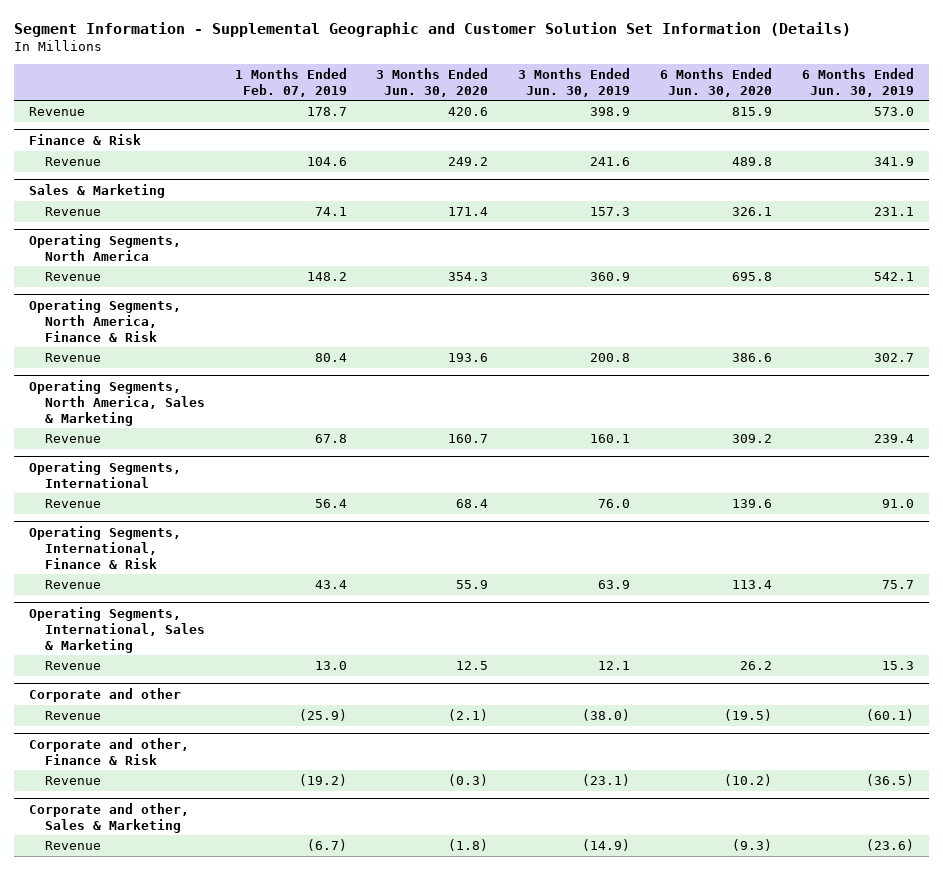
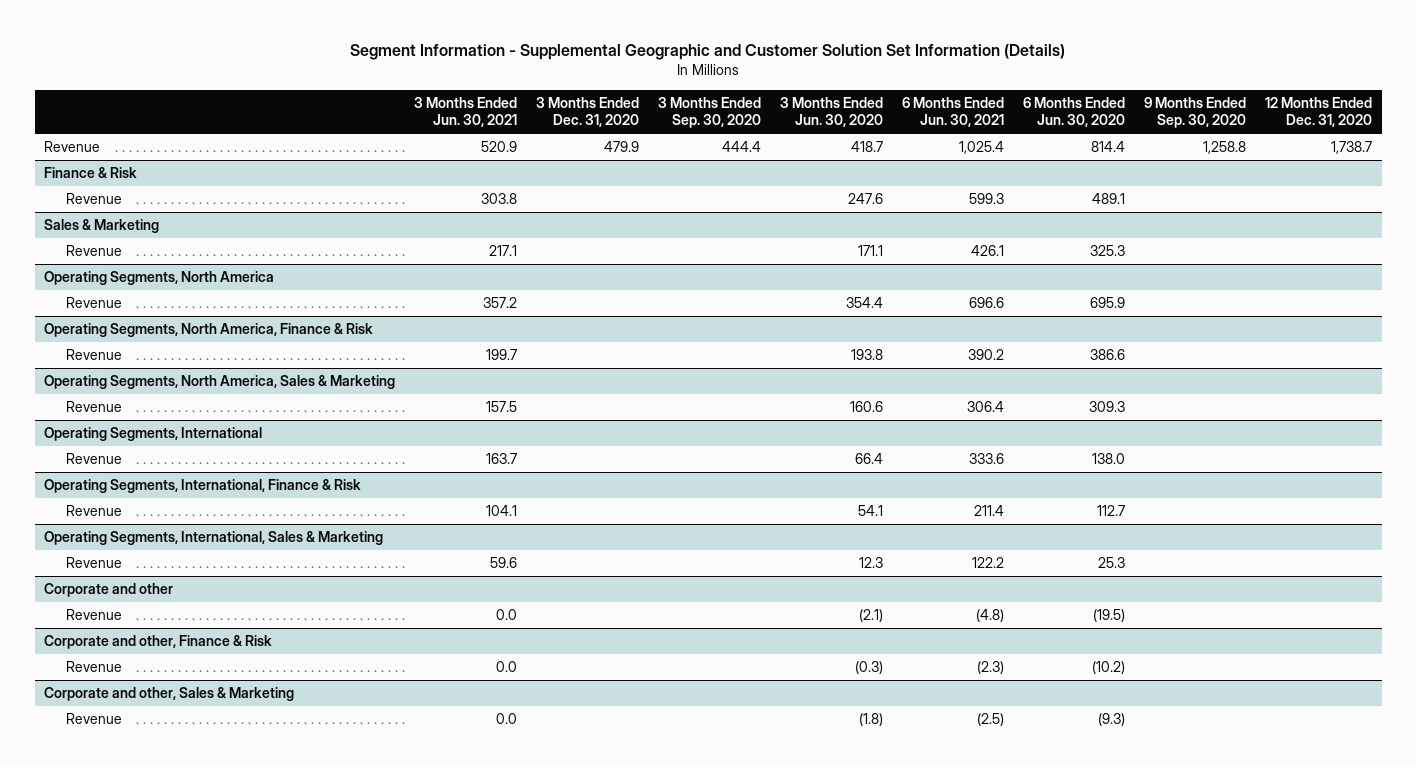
[234,67,347,97] 1 Months Ended Feb. 07, 2019 -> none
[518,67,631,97] 3 Months Ended Jun. 30, 2019 -> none
[801,67,914,97] 6 Months Ended Jun. 30, 2019 -> none
none -> [414,96,518,128] 3 Months Ended Jun. 30, 2021
none -> [536,96,640,128] 3 Months Ended Dec. 31, 2020
none -> [658,96,762,129] 3 Months Ended Sep. 30, 2020
none -> [902,96,1005,128] 6 Months Ended Jun. 30, 2021
none -> [1144,96,1247,129] 9 Months Ended Sep. 30, 2020
none -> [1265,96,1373,128] 12 Months Ended Dec. 31, 2020
[448,107,489,117] 420.6 -> [851,141,884,153] 418.7
[732,107,773,117] 815.9 -> [1091,141,1126,153] 814.4
[448,157,489,167] 249.2 -> [848,193,884,205] 247.6
[732,157,773,167] 489.8 -> [1092,193,1126,205] 489.1
[448,207,489,217] 171.4 -> [858,245,884,257] 171.1
[732,207,773,217] 326.1 -> [1090,245,1126,257] 325.3
[448,272,489,282] 354.3 -> [846,297,884,309] 354.4
[732,272,773,282] 695.8 -> [1090,297,1126,309] 695.9
[448,353,489,363] 193.6 -> [851,349,884,361] 193.8
[448,434,489,444] 160.7 -> [850,401,884,413] 160.6
[732,434,773,444] 309.2 -> [1089,401,1126,413] 309.3
[456,499,489,509] 68.4 -> [855,453,884,465] 66.4
[732,499,773,509] 139.6 -> [1092,453,1126,465] 138.0
[456,580,489,590] 55.9 -> [858,505,884,517] 54.1
[732,580,773,590] 113.4 -> [1097,505,1126,517] 112.7
[456,661,489,671] 12.5 -> [859,557,884,569] 12.3
[740,661,773,671] 26.2 -> [1098,557,1126,569] 25.3

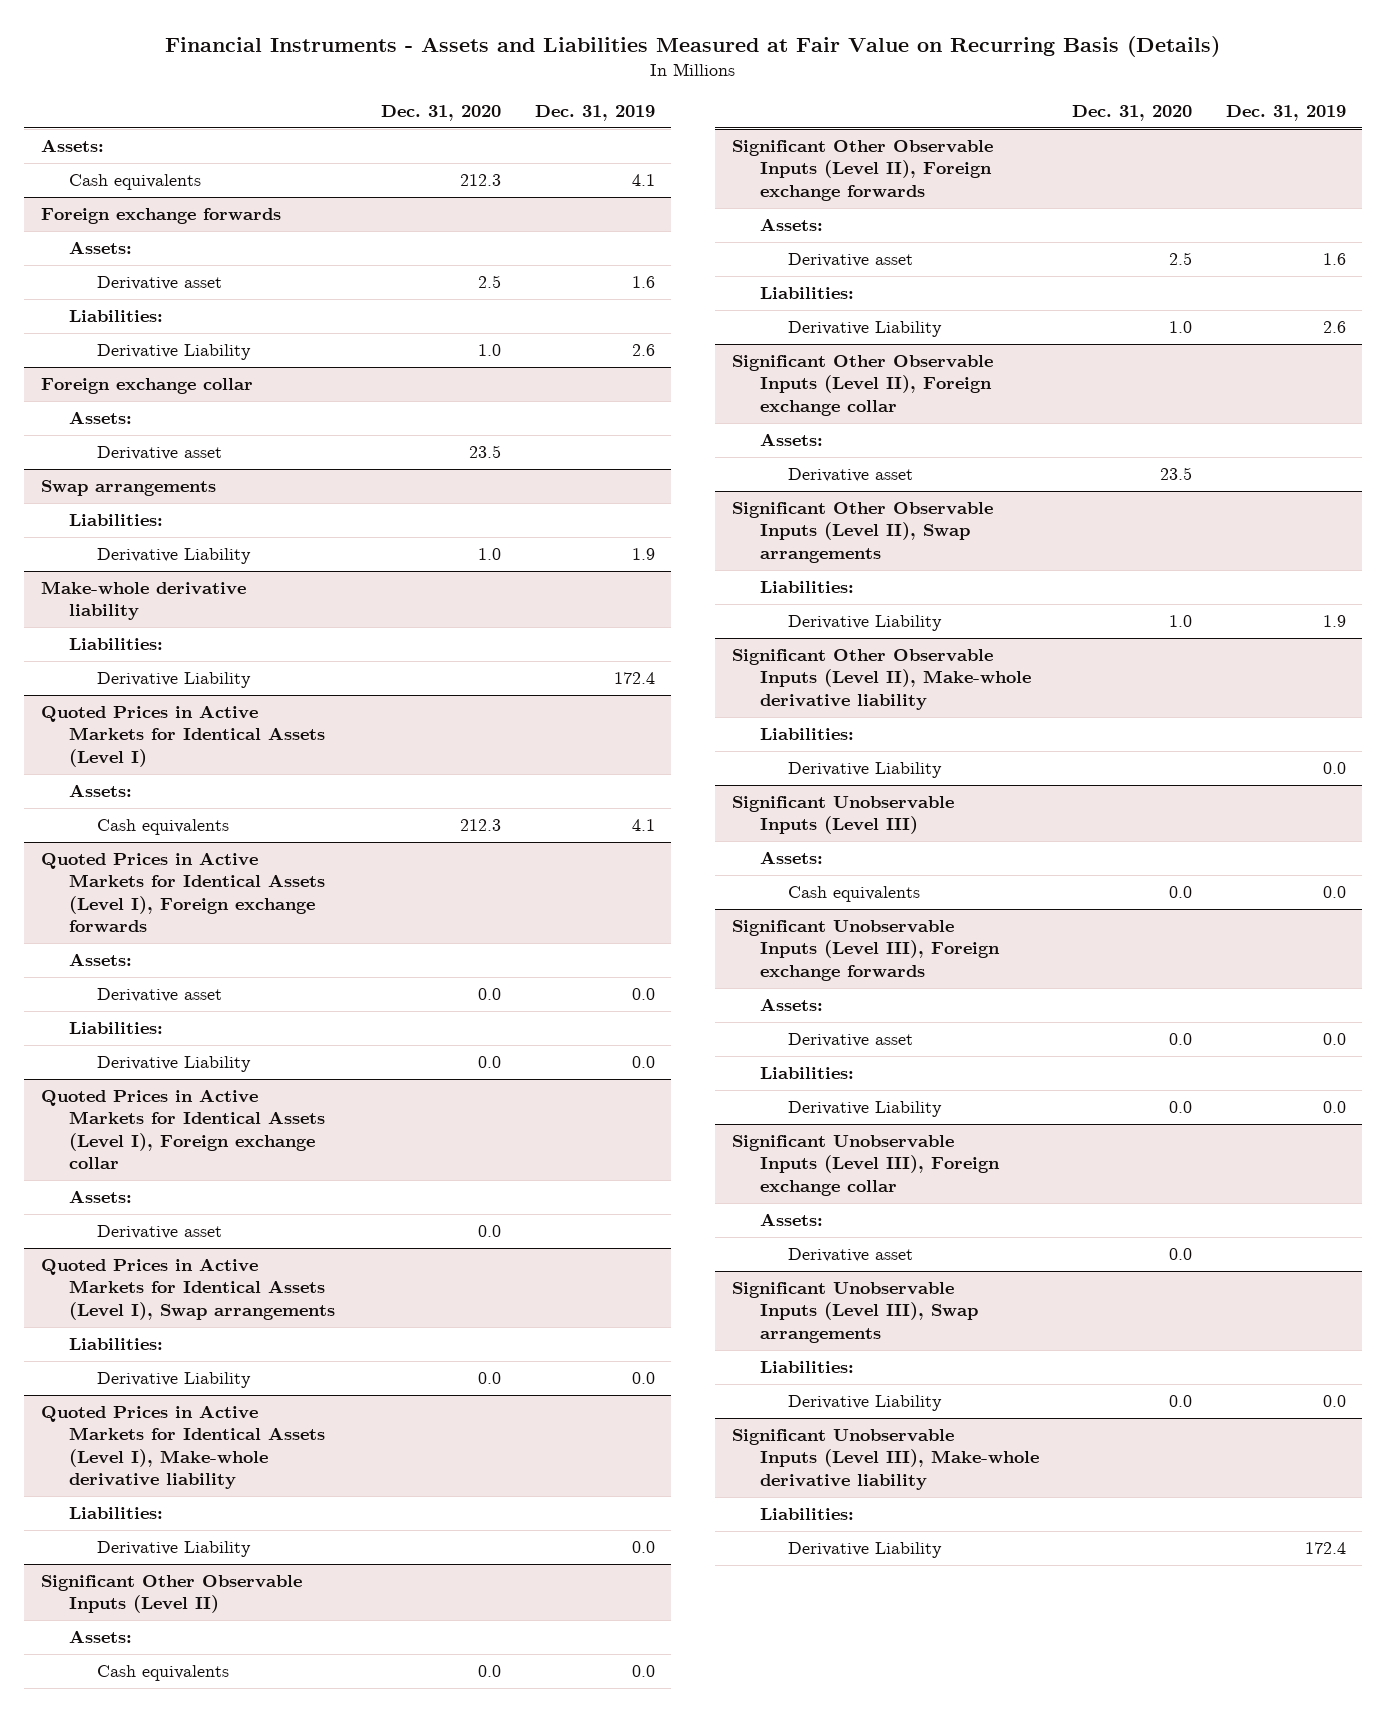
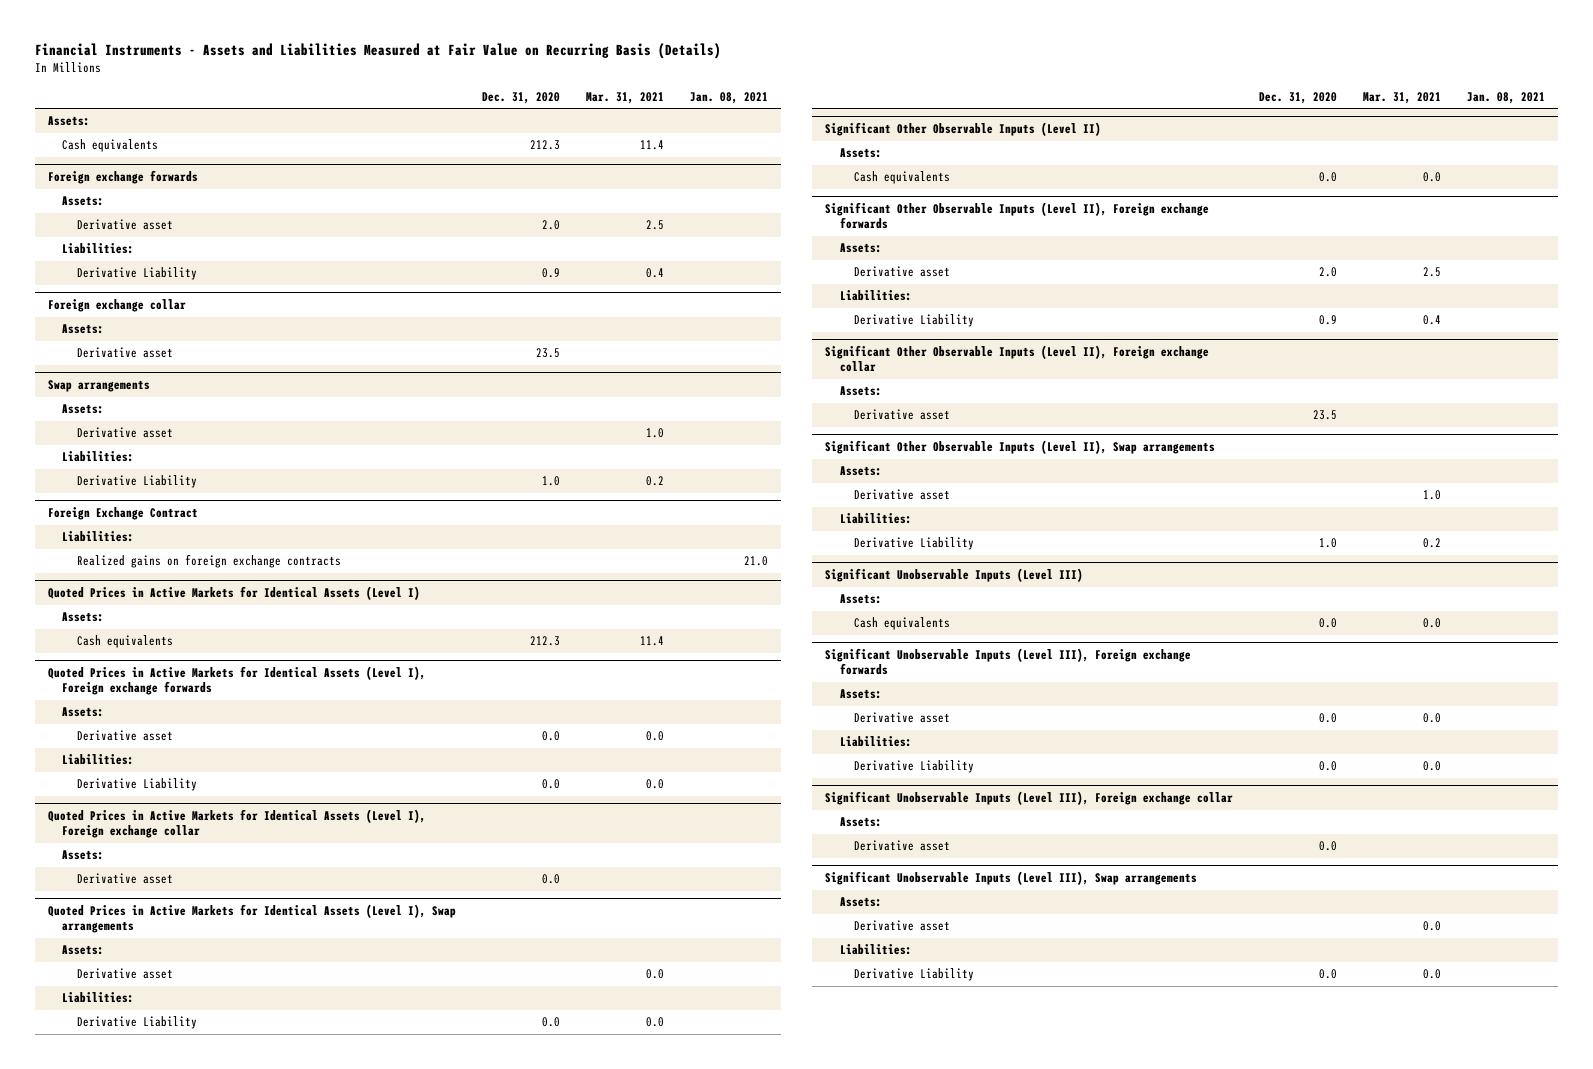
[534,104,655,121] Dec. 31, 2019 -> none
none -> [585,91,664,104] Mar. 31, 2021
none -> [689,91,768,104] Jan. 08, 2021
[478,275,502,289] 2.5 -> [541,220,560,231] 2.0
[478,344,502,357] 1.0 -> [541,268,560,279] 0.9
none -> [62,404,105,415] Assets:
none -> [76,427,173,439] Derivative asset
[41,581,247,621] Make-whole derivative liability -> none
none -> [47,507,198,521] Foreign Exchange Contract
[97,672,252,689] Derivative Liability -> none
none -> [76,554,341,569] Realized gains on foreign exchange contracts
none -> [62,945,105,956] Assets:
none -> [76,968,173,980] Derivative asset
[41,1405,326,1489] Quoted Prices in Active Markets for Identical Assets (Level I), Make-whole derivative liability -> none
[69,1507,164,1520] Liabilities: -> none
[97,1541,252,1558] Derivative Liability -> none
[1169,252,1193,266] 2.5 -> [1319,267,1338,278] 2.0
[1169,321,1193,334] 1.0 -> [1319,315,1338,326] 0.9
none -> [839,466,882,477] Assets:
none -> [853,489,950,501] Derivative asset
[732,649,1032,710] Significant Other Observable Inputs (Level II), Make-whole derivative liability -> none
[760,728,855,741] Liabilities: -> none
[788,762,943,779] Derivative Liability -> none
none -> [839,897,882,908] Assets:
none -> [853,920,950,932] Derivative asset
[732,1429,1040,1490] Significant Unobservable Inputs (Level III), Make-whole derivative liability -> none
[760,1508,855,1521] Liabilities: -> none
[788,1542,943,1559] Derivative Liability -> none

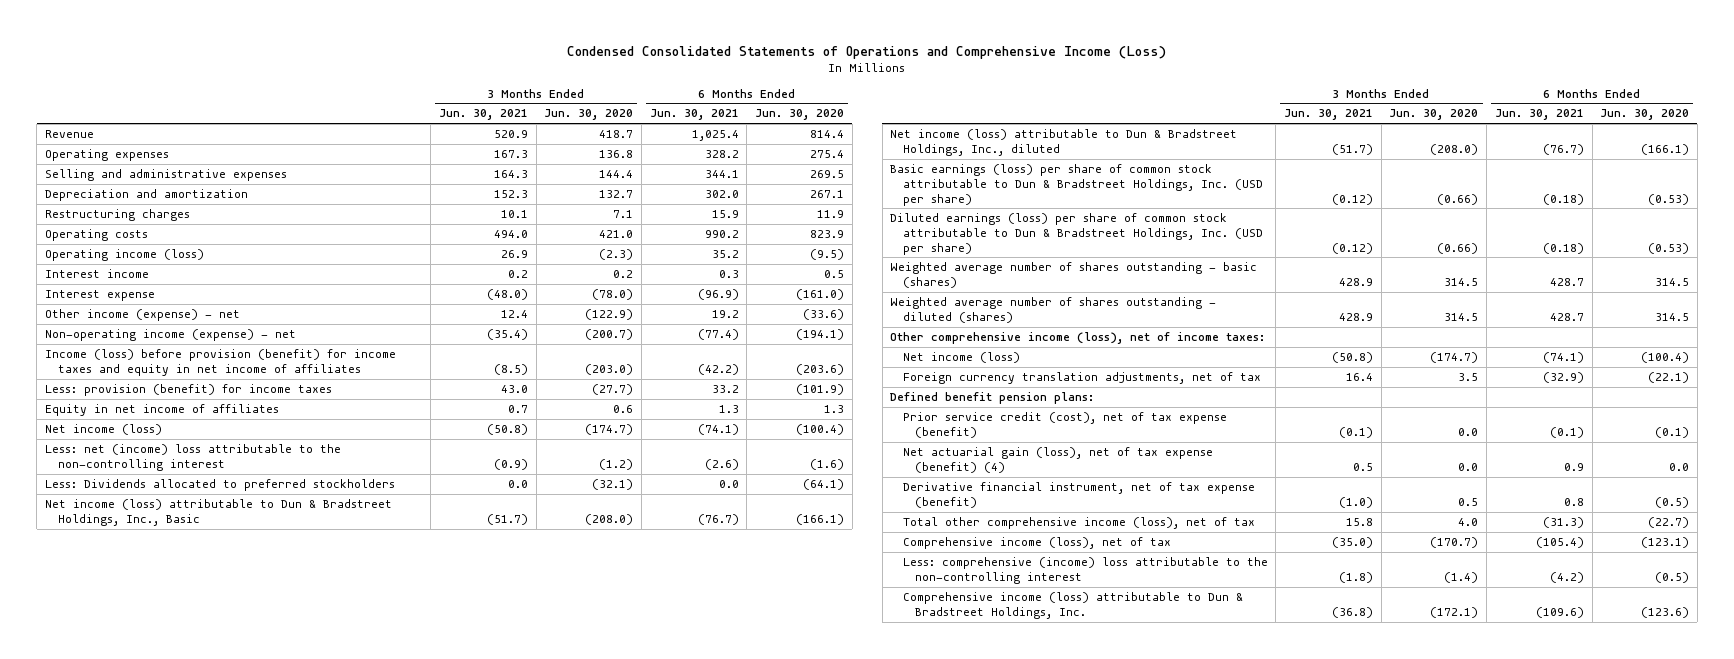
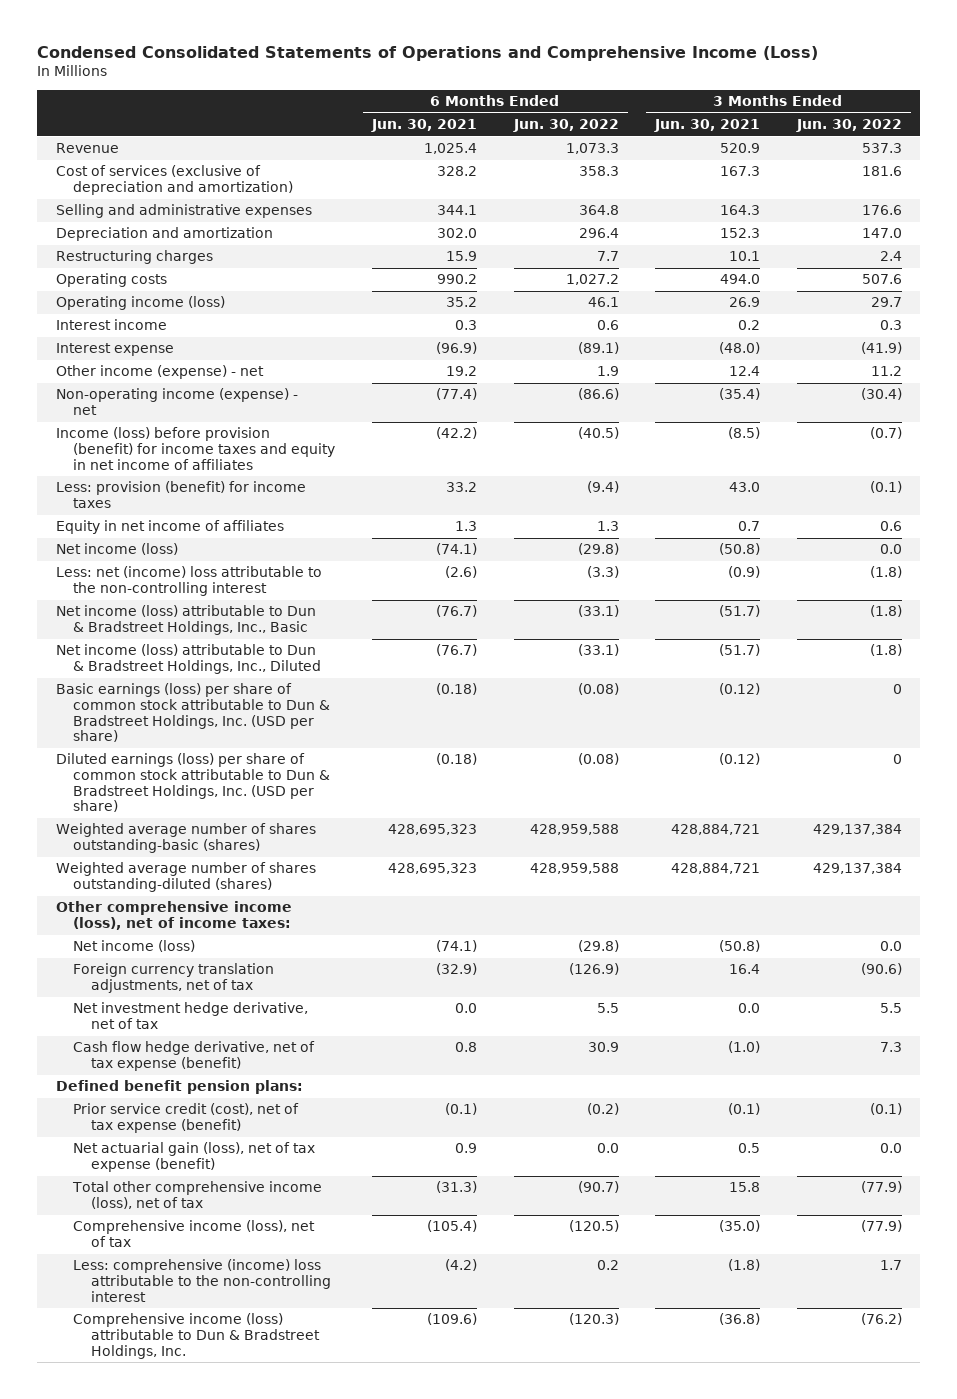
[544,109,634,121] Jun. 30, 2020 -> none
[755,109,845,121] Jun. 30, 2020 -> none
none -> [512,119,619,133] Jun. 30, 2022
none -> [795,119,902,133] Jun. 30, 2022
[45,149,170,162] Operating expenses -> [55,165,294,196] Cost of services (exclusive of depreciation and amortization)
[45,479,396,492] Less: Dividends allocated to preferred stockholders -> none
[890,129,1238,156] Net income (loss) attributable to Dun & Bradstreet Holdings, Inc., diluted -> [55,644,322,675] Net income (loss) attributable to Dun & Bradstreet Holdings, Inc., Diluted
[890,262,1258,288] Weighted average number of shares outstanding - basic (shares) -> [55,823,316,854] Weighted average number of shares outstanding-basic (shares)
[1339,277,1374,286] 428.9 -> [671,824,761,836] 428,884,721
[1549,277,1584,286] 428.7 -> [387,824,477,836] 428,695,323
[890,297,1217,323] Weighted average number of shares outstanding - diluted (shares) -> [55,862,316,893] Weighted average number of shares outstanding-diluted (shares)
[1339,312,1374,321] 428.9 -> [671,863,761,875] 428,884,721
[1549,312,1584,321] 428.7 -> [387,863,477,875] 428,695,323
none -> [73,1002,309,1030] Net investment hedge derivative, net of tax
none -> [73,1041,316,1072] Cash flow hedge derivative, net of tax expense (benefit)
[902,482,1255,508] Derivative financial instrument, net of tax expense (benefit) -> none
[902,447,1213,473] Net actuarial gain (loss), net of tax expense (benefit) (4) -> [73,1142,316,1173] Net actuarial gain (loss), net of tax expense (benefit)

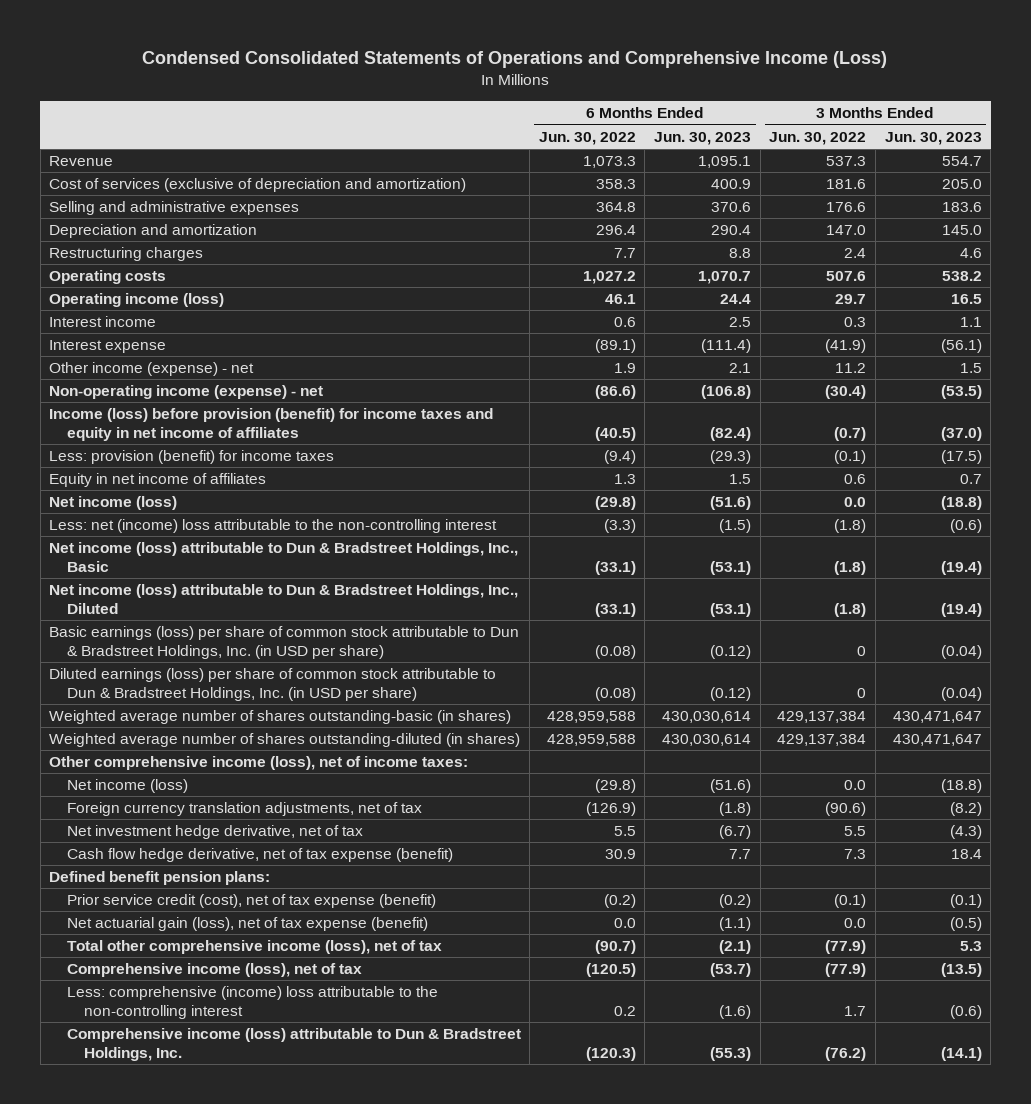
[370,119,477,133] Jun. 30, 2021 -> none
[654,119,761,133] Jun. 30, 2021 -> none
none -> [654,131,752,145] Jun. 30, 2023
none -> [884,131,982,145] Jun. 30, 2023
[55,683,331,743] Basic earnings (loss) per share of common stock attributable to Dun & Bradstreet Holdings, Inc. (USD per share) -> [49,626,520,659] Basic earnings (loss) per share of common stock attributable to Dun & Bradstreet Holdings, Inc. (in USD per share)
[55,753,331,813] Diluted earnings (loss) per share of common stock attributable to Dun & Bradstreet Holdings, Inc. (USD per share) -> [49,668,497,701] Diluted earnings (loss) per share of common stock attributable to Dun & Bradstreet Holdings, Inc. (in USD per share)
[55,823,316,854] Weighted average number of shares outstanding-basic (shares) -> [49,710,512,725] Weighted average number of shares outstanding-basic (in shares)
[55,862,316,893] Weighted average number of shares outstanding-diluted (shares) -> [49,733,521,748] Weighted average number of shares outstanding-diluted (in shares)

